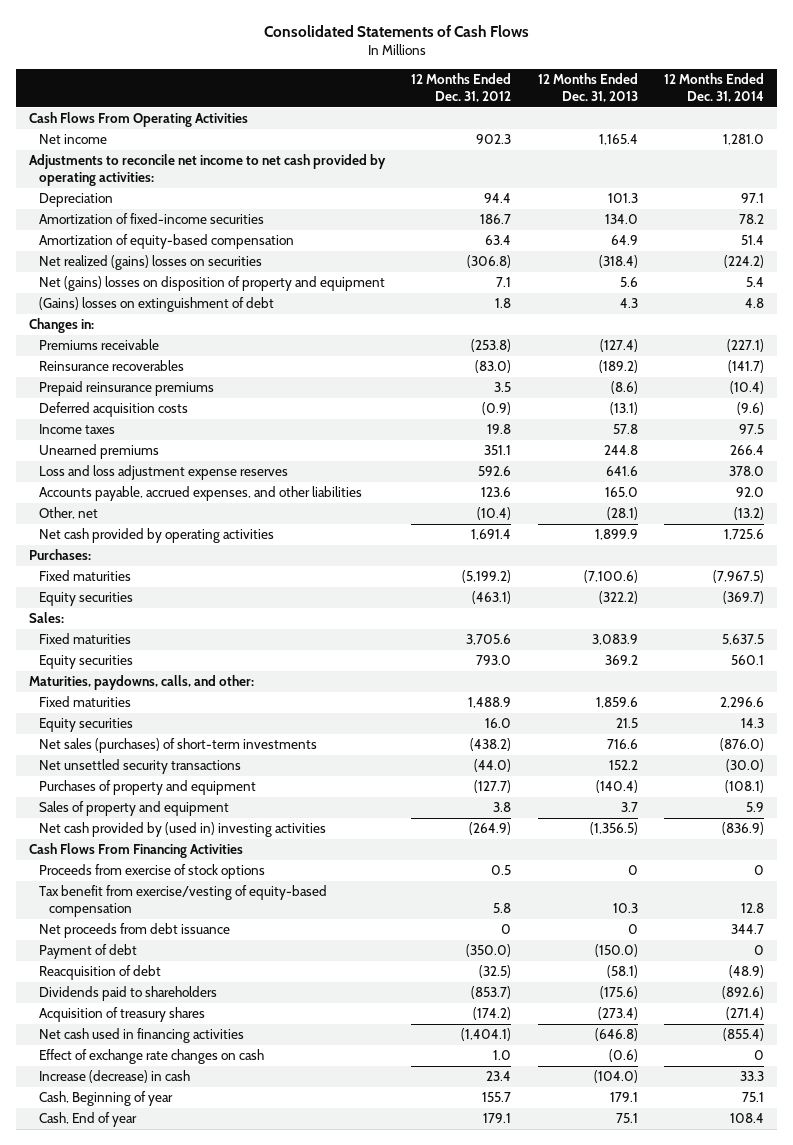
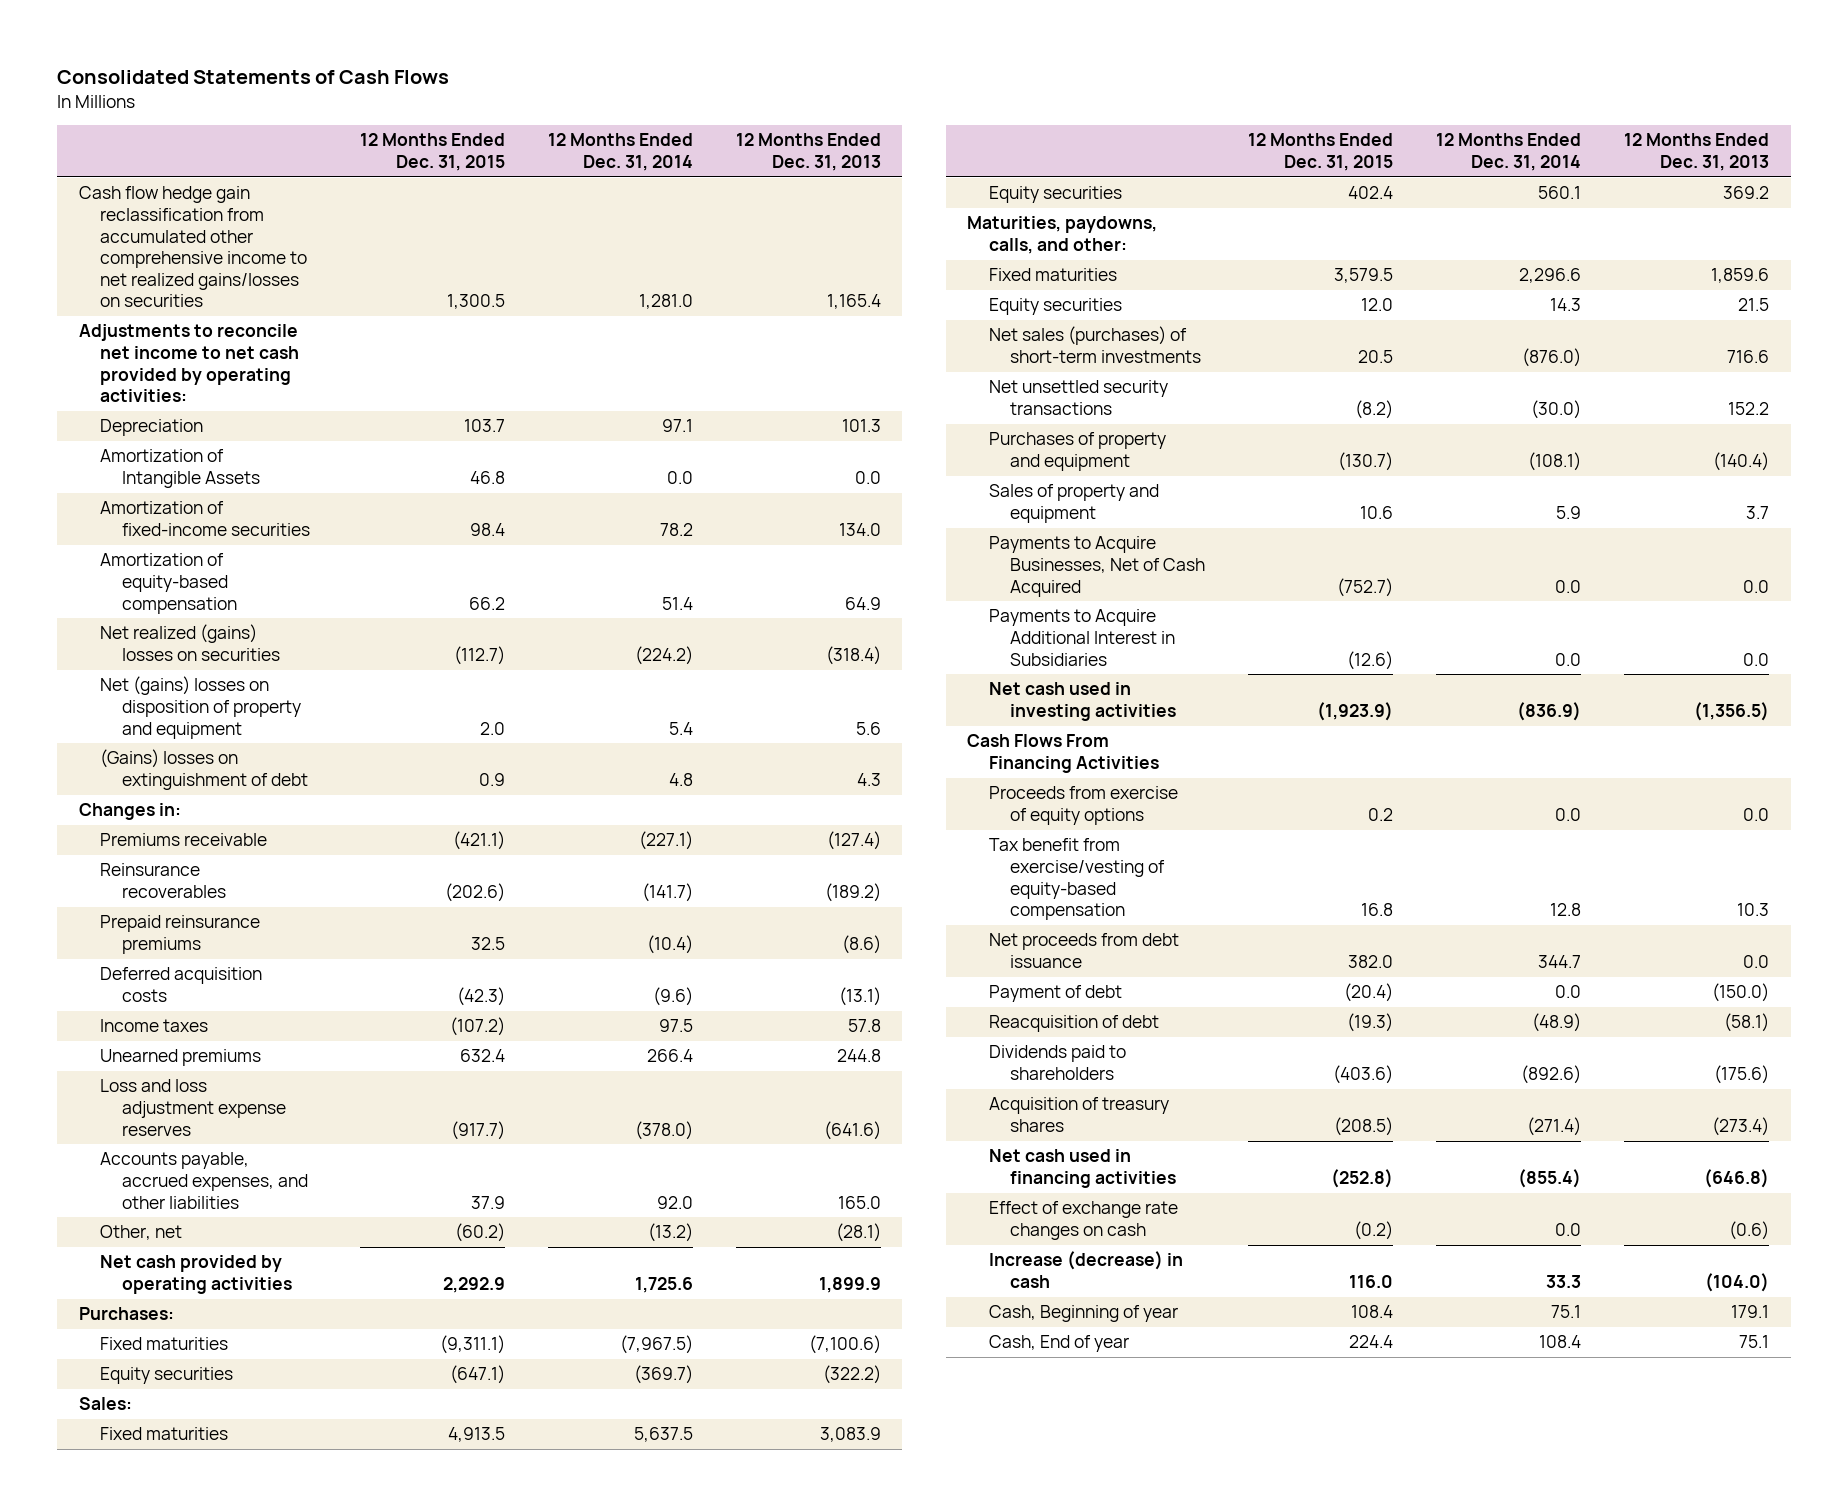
[411,72,512,103] 12 Months Ended Dec. 31, 2012 -> none
none -> [359,133,505,171] 12 Months Ended Dec. 31, 2015
[29,112,249,128] Cash Flows From Operating Activities -> none
[39,134,108,145] Net income -> [78,186,308,308] Cash flow hedge gain reclassification from accumulated other comprehensive income to net realized gains/losses on securities
none -> [100,449,260,488] Amortization of Intangible Assets
[605,466,638,477] 641.6 -> [823,1120,881,1140] (641.6)
[729,466,765,477] 378.0 -> [634,1120,693,1140] (378.0)
none -> [988,536,1205,597] Payments to Acquire Businesses, Net of Cash Acquired
none -> [988,609,1175,666] Payments to Acquire Additional Interest in Subsidiaries
[39,822,327,838] Net cash provided by (used in) investing activities -> [988,682,1176,721] Net cash used in investing activities
[39,864,266,880] Proceeds from exercise of stock options -> [988,786,1178,825] Proceeds from exercise of equity options
[627,865,638,876] 0 -> [1743,807,1770,821] 0.0
[754,865,765,876] 0 -> [1555,807,1582,821] 0.0
[627,924,638,935] 0 -> [1743,954,1770,968] 0.0
[754,945,765,956] 0 -> [1555,985,1582,999] 0.0
[754,1050,765,1061] 0 -> [1555,1222,1582,1236] 0.0

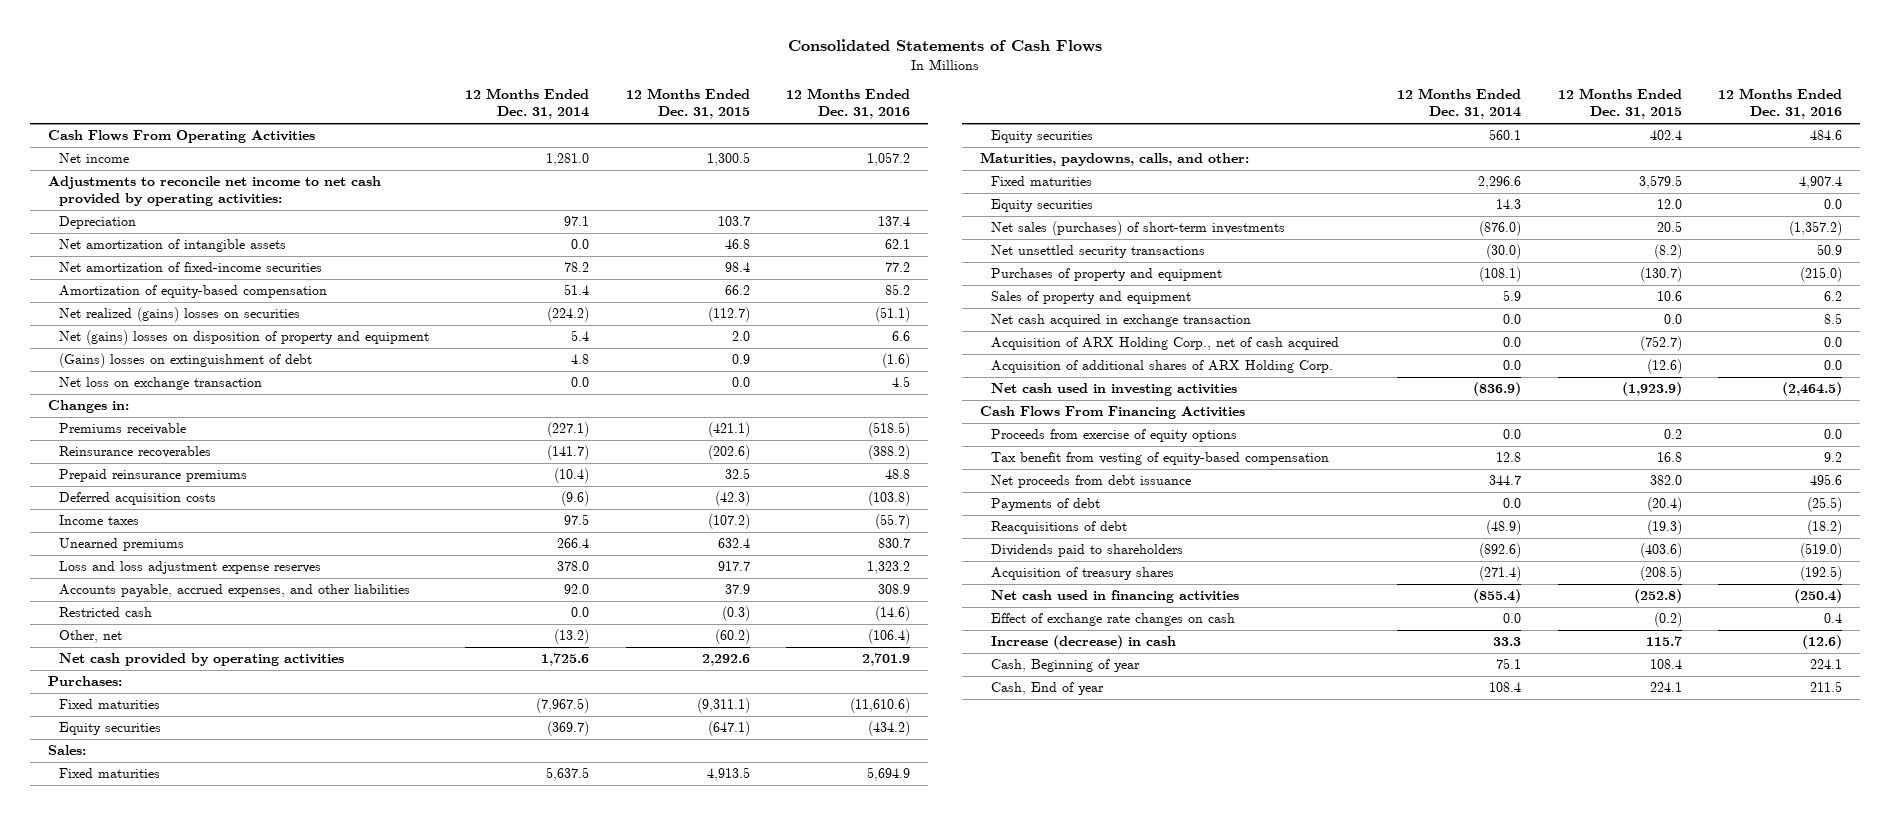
[735,133,881,171] 12 Months Ended Dec. 31, 2013 -> none
none -> [785,88,910,120] 12 Months Ended Dec. 31, 2016
none -> [48,130,316,144] Cash Flows From Operating Activities
[78,186,308,308] Cash flow hedge gain reclassification from accumulated other comprehensive income to net realized gains/losses on securities -> [58,153,129,164] Net income
[100,449,260,488] Amortization of Intangible Assets -> [58,239,286,253] Net amortization of intangible assets
[100,501,310,536] Amortization of fixed-income securities -> [58,262,322,273] Net amortization of fixed-income securities
none -> [58,377,262,391] Net loss on exchange transaction
[450,1120,505,1140] (917.7) -> [717,561,750,572] 917.7
[634,1120,693,1140] (378.0) -> [557,561,590,572] 378.0
none -> [58,607,152,618] Restricted cash
[442,1276,505,1293] 2,292.9 -> [701,654,750,667] 2,292.6
none -> [991,314,1252,328] Net cash acquired in exchange transaction
[988,536,1205,597] Payments to Acquire Businesses, Net of Cash Acquired -> [991,337,1340,351] Acquisition of ARX Holding Corp., net of cash acquired
[988,609,1175,666] Payments to Acquire Additional Interest in Subsidiaries -> [991,360,1334,374] Acquisition of additional shares of ARX Holding Corp.
[988,838,1165,921] Tax benefit from exercise/vesting of equity-based compensation -> [991,452,1330,466] Tax benefit from vesting of equity-based compensation
[988,985,1122,1003] Payment of debt -> [991,498,1101,512] Payments of debt
[988,1015,1159,1033] Reacquisition of debt -> [991,521,1128,535] Reacquisitions of debt
[1349,1274,1394,1288] 116.0 -> [1645,636,1682,647] 115.7
[1349,1335,1394,1349] 224.4 -> [1649,682,1682,693] 224.1

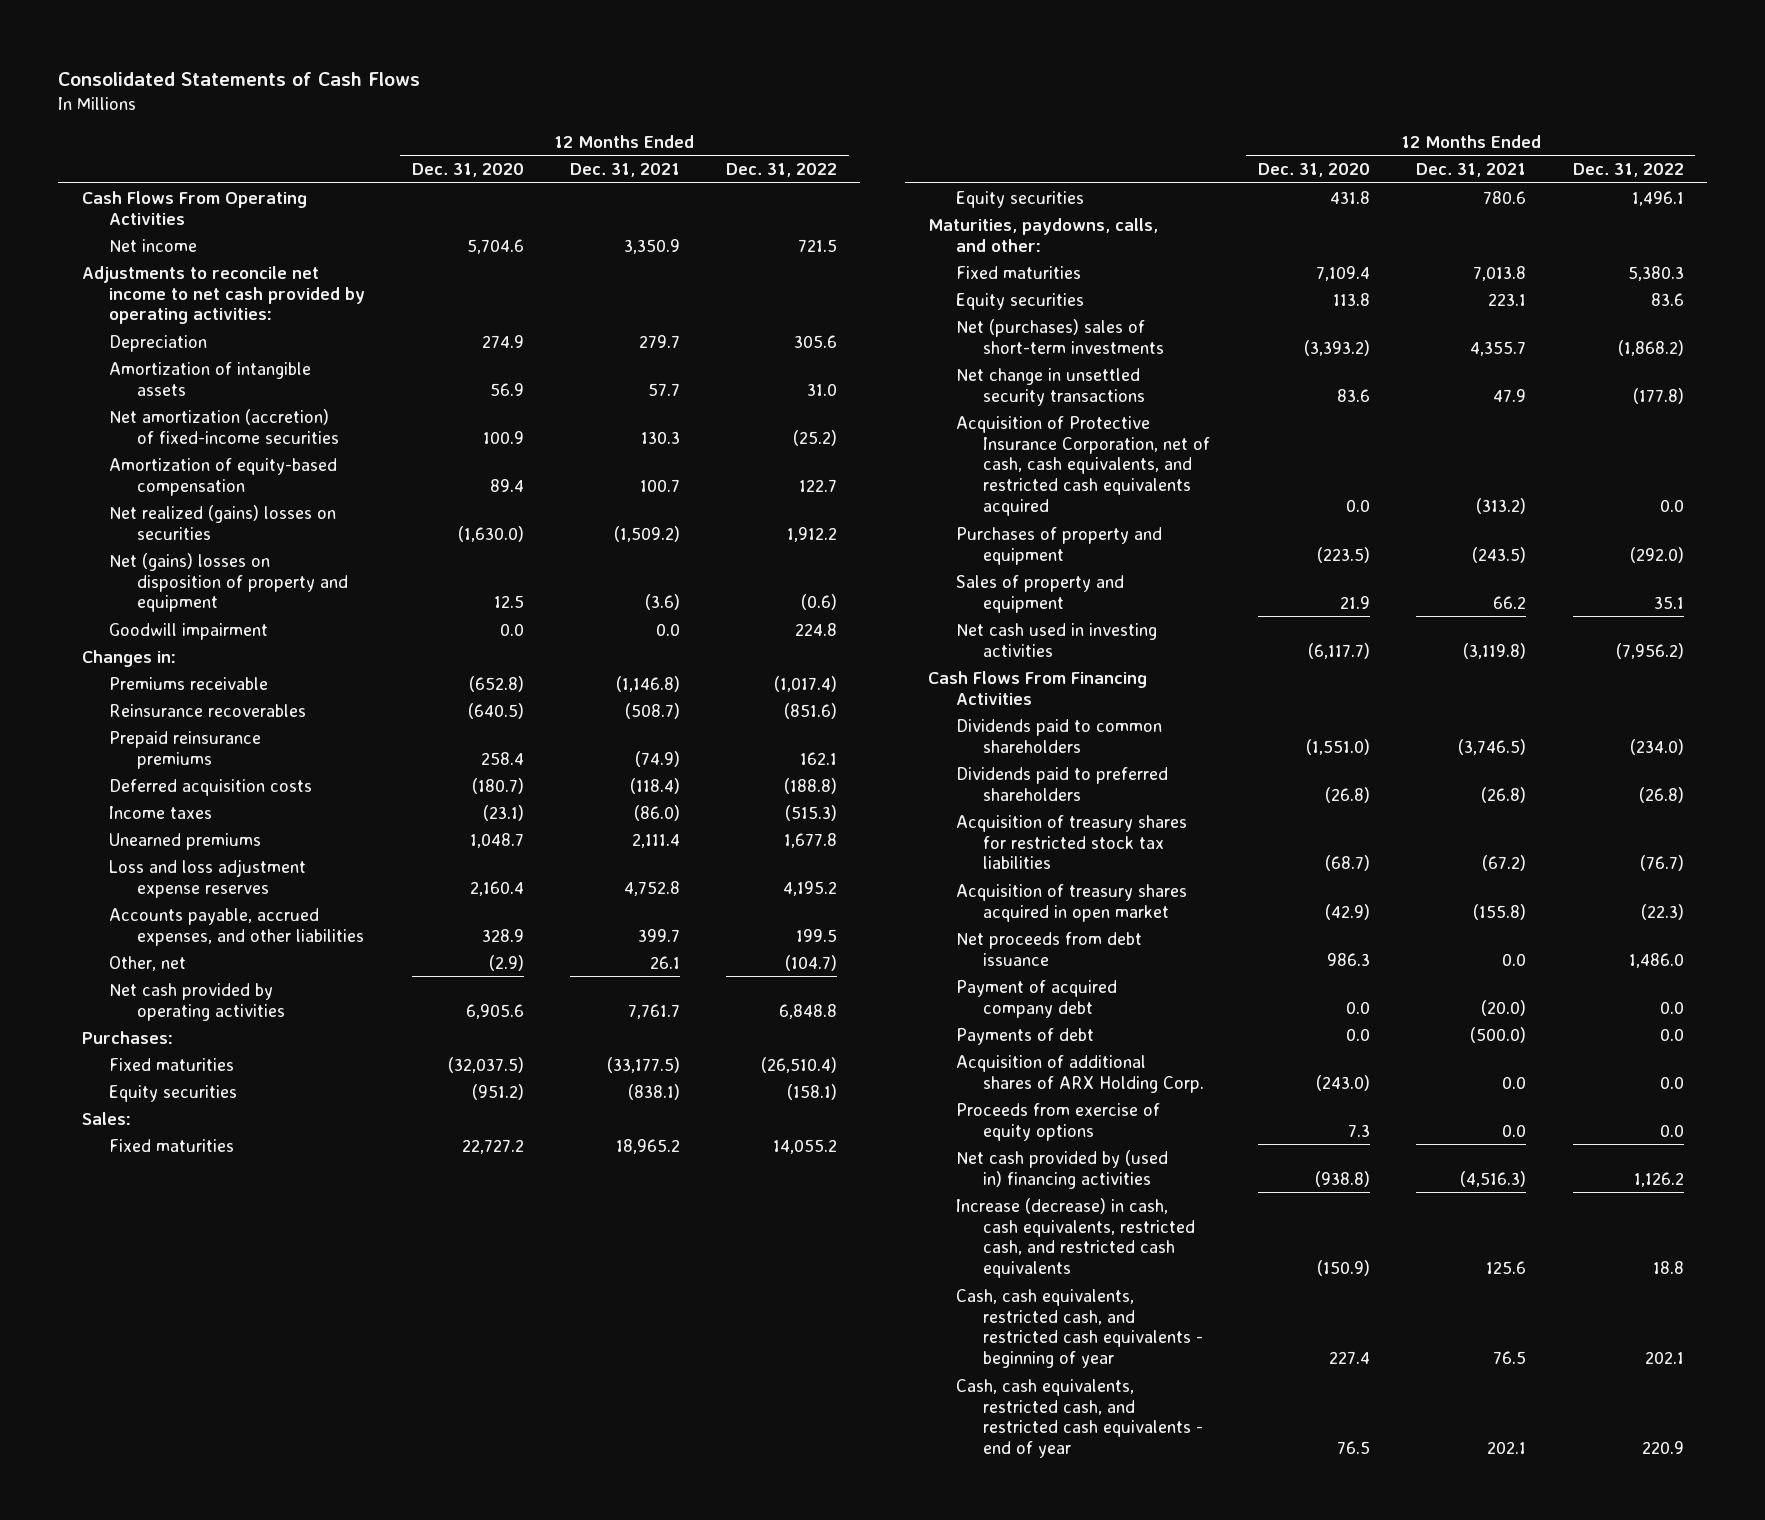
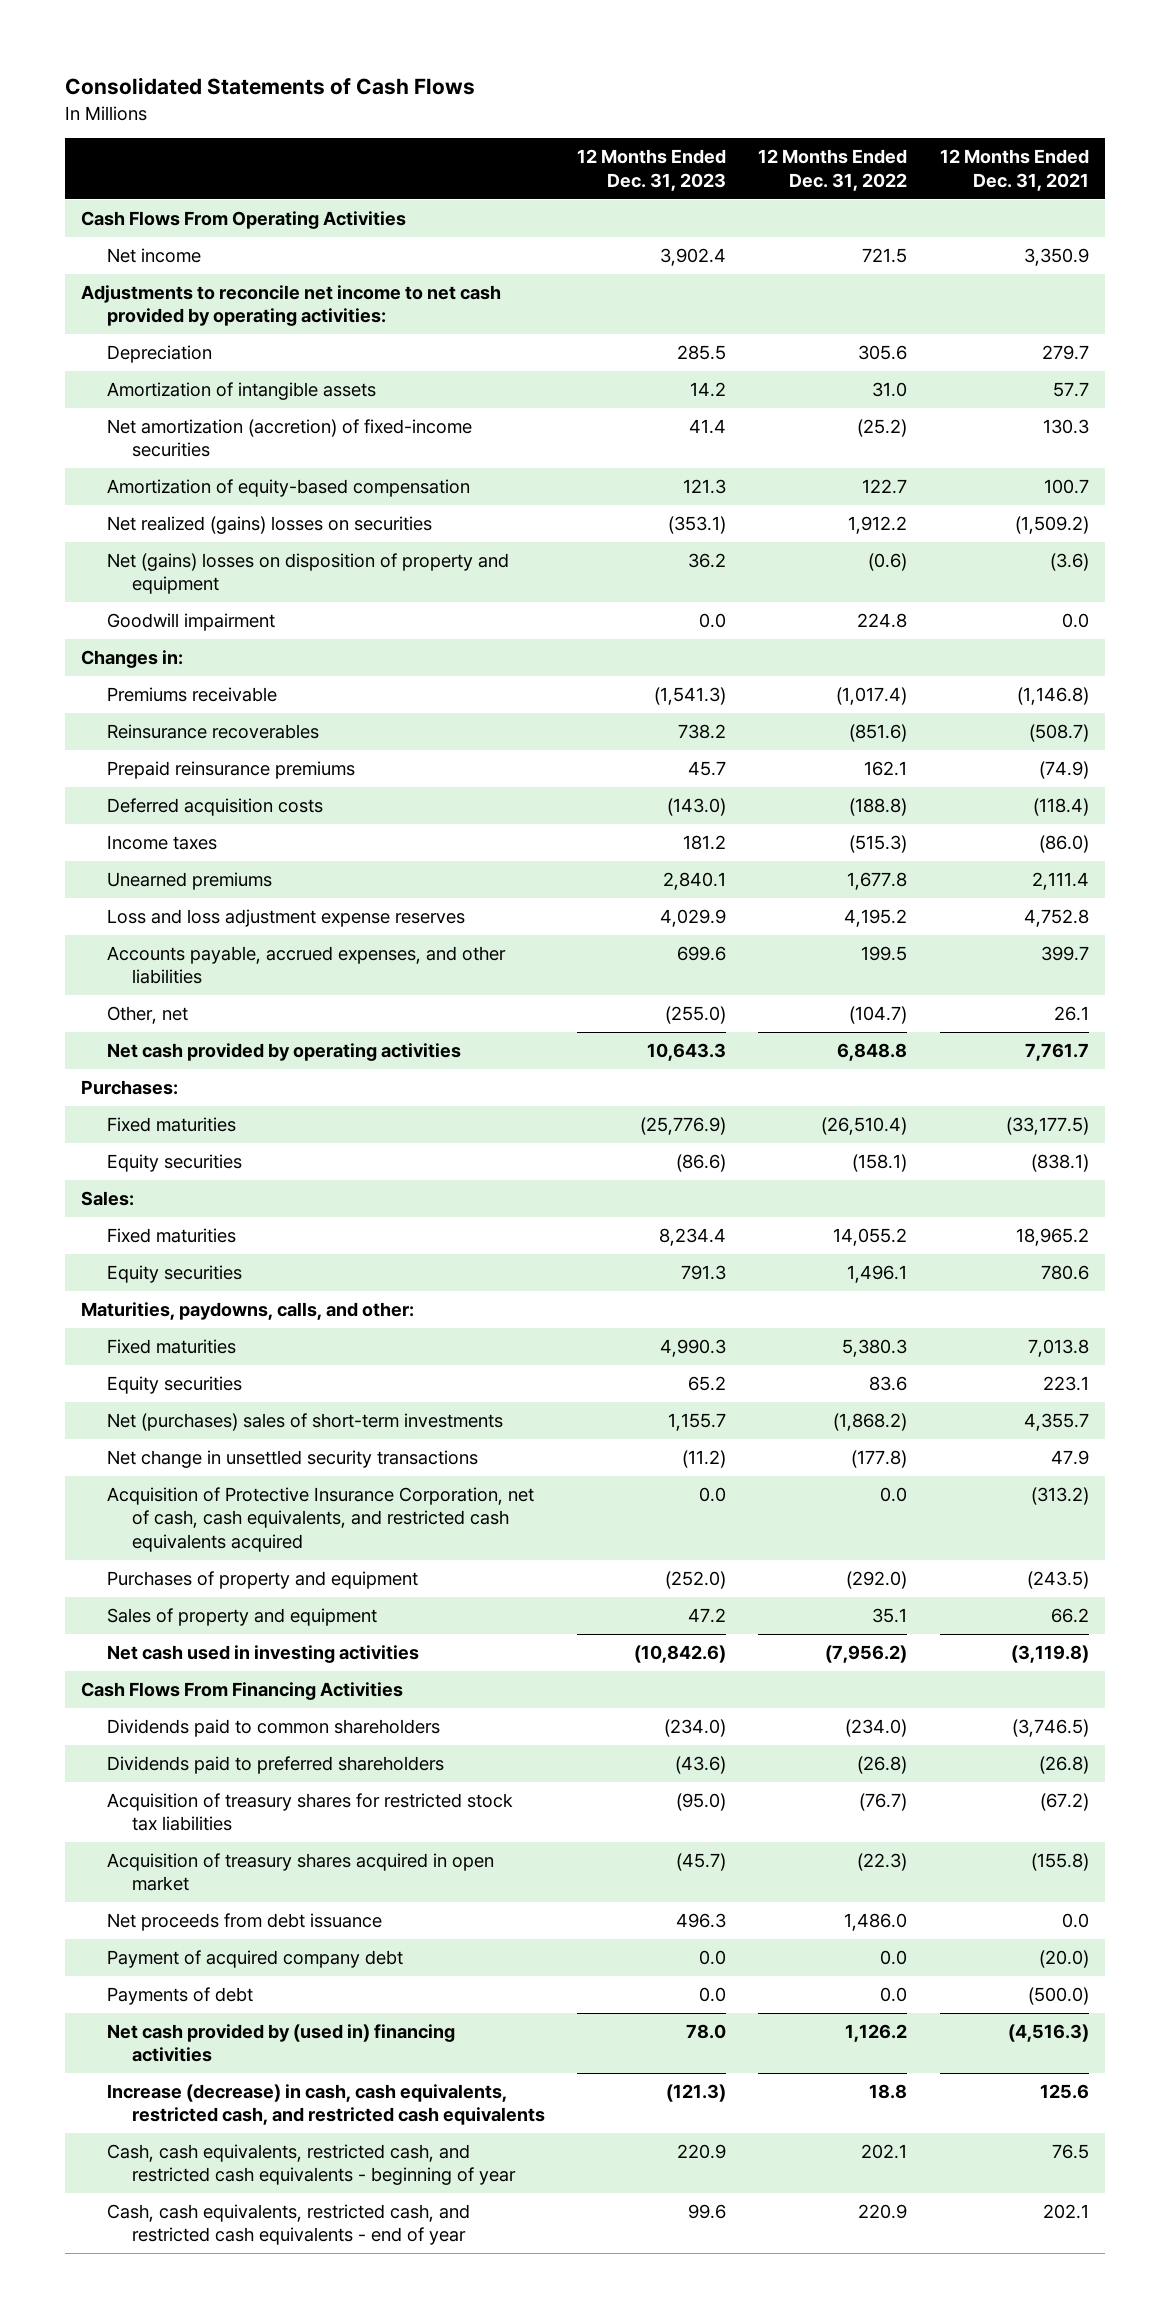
[411,163,524,178] Dec. 31, 2020 -> none
none -> [577,149,727,191] 12 Months Ended Dec. 31, 2023
[955,1054,1205,1093] Acquisition of additional shares of ARX Holding Corp. -> none
[955,1102,1160,1141] Proceeds from exercise of equity options -> none

